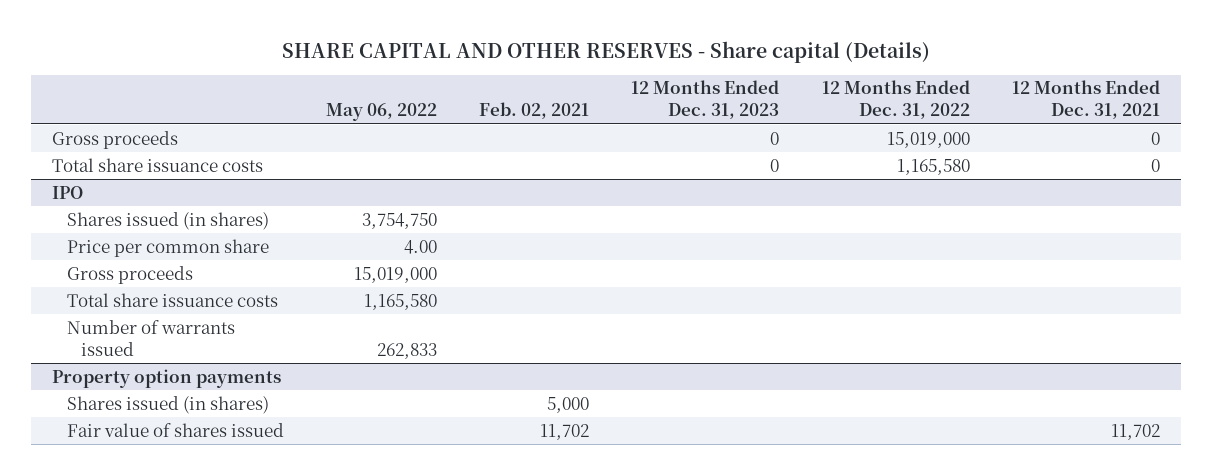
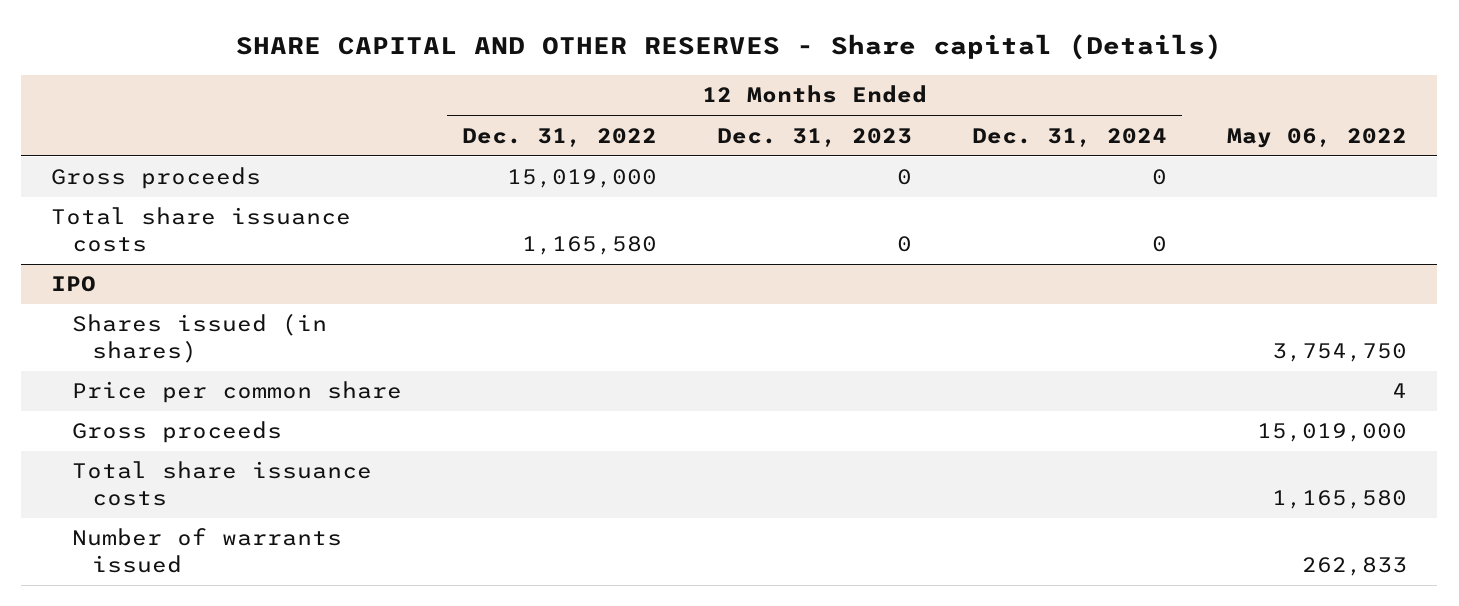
[479,102,590,120] Feb. 02, 2021 -> none
[1012,80,1161,120] 12 Months Ended Dec. 31, 2021 -> none
none -> [972,127,1168,147] Dec. 31, 2024
[403,239,437,254] 4.00 -> [1392,383,1408,399] 4
[52,368,282,388] Property option payments -> none
[66,395,269,414] Shares issued (in shares) -> none
[66,422,284,437] Fair value of shares issued -> none

